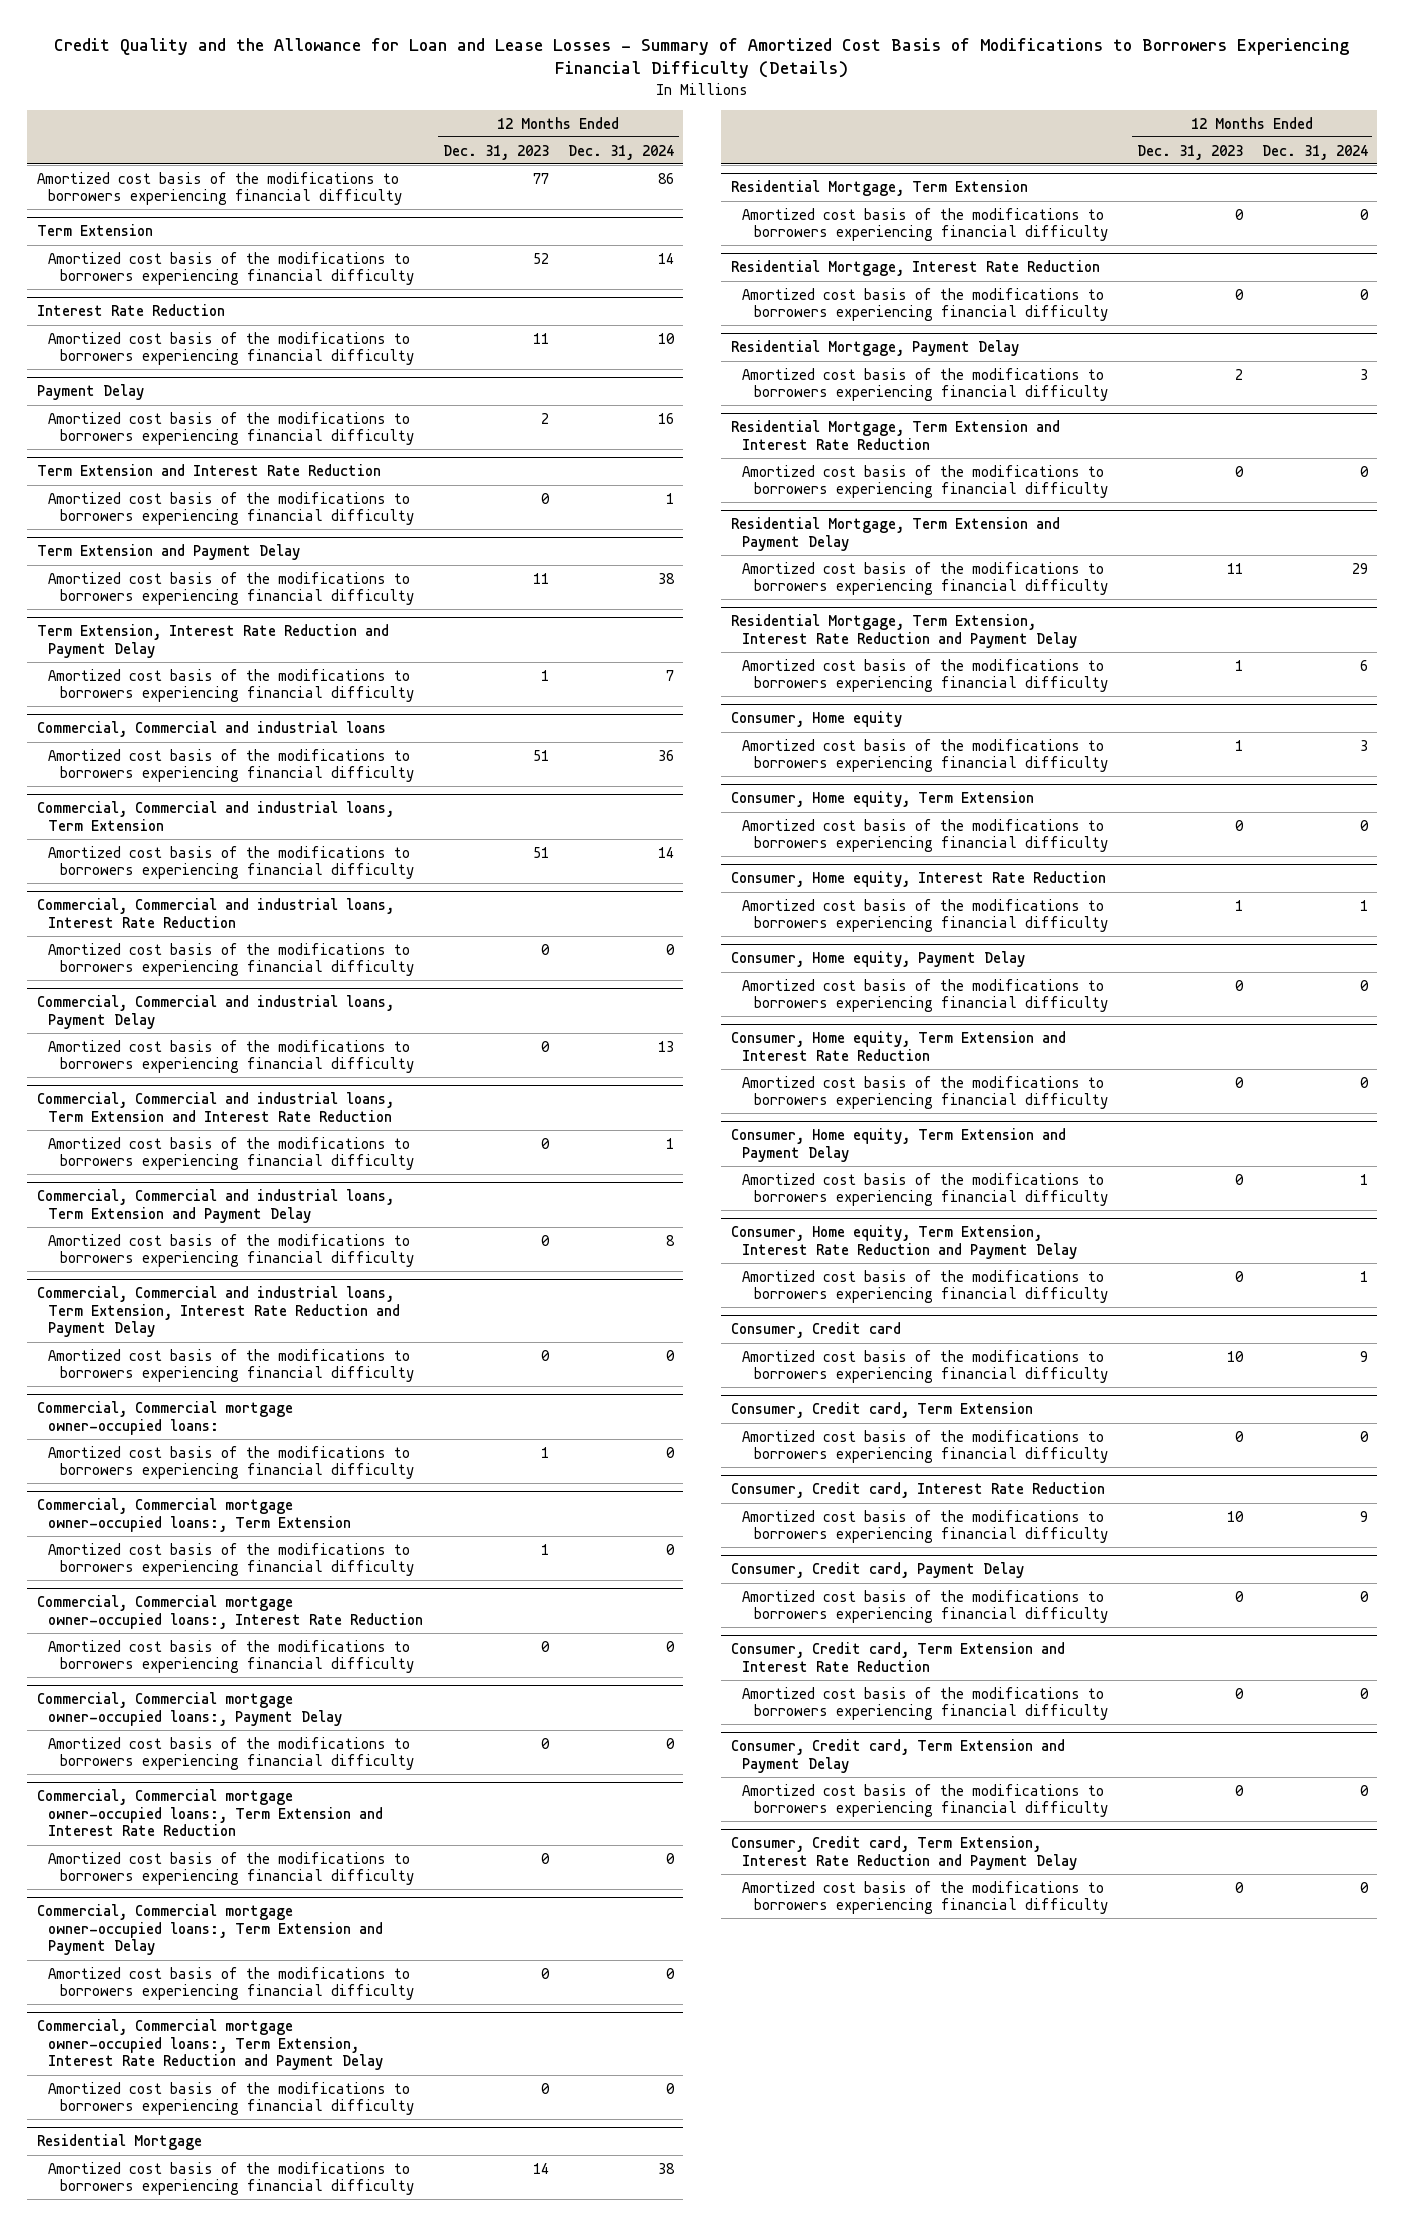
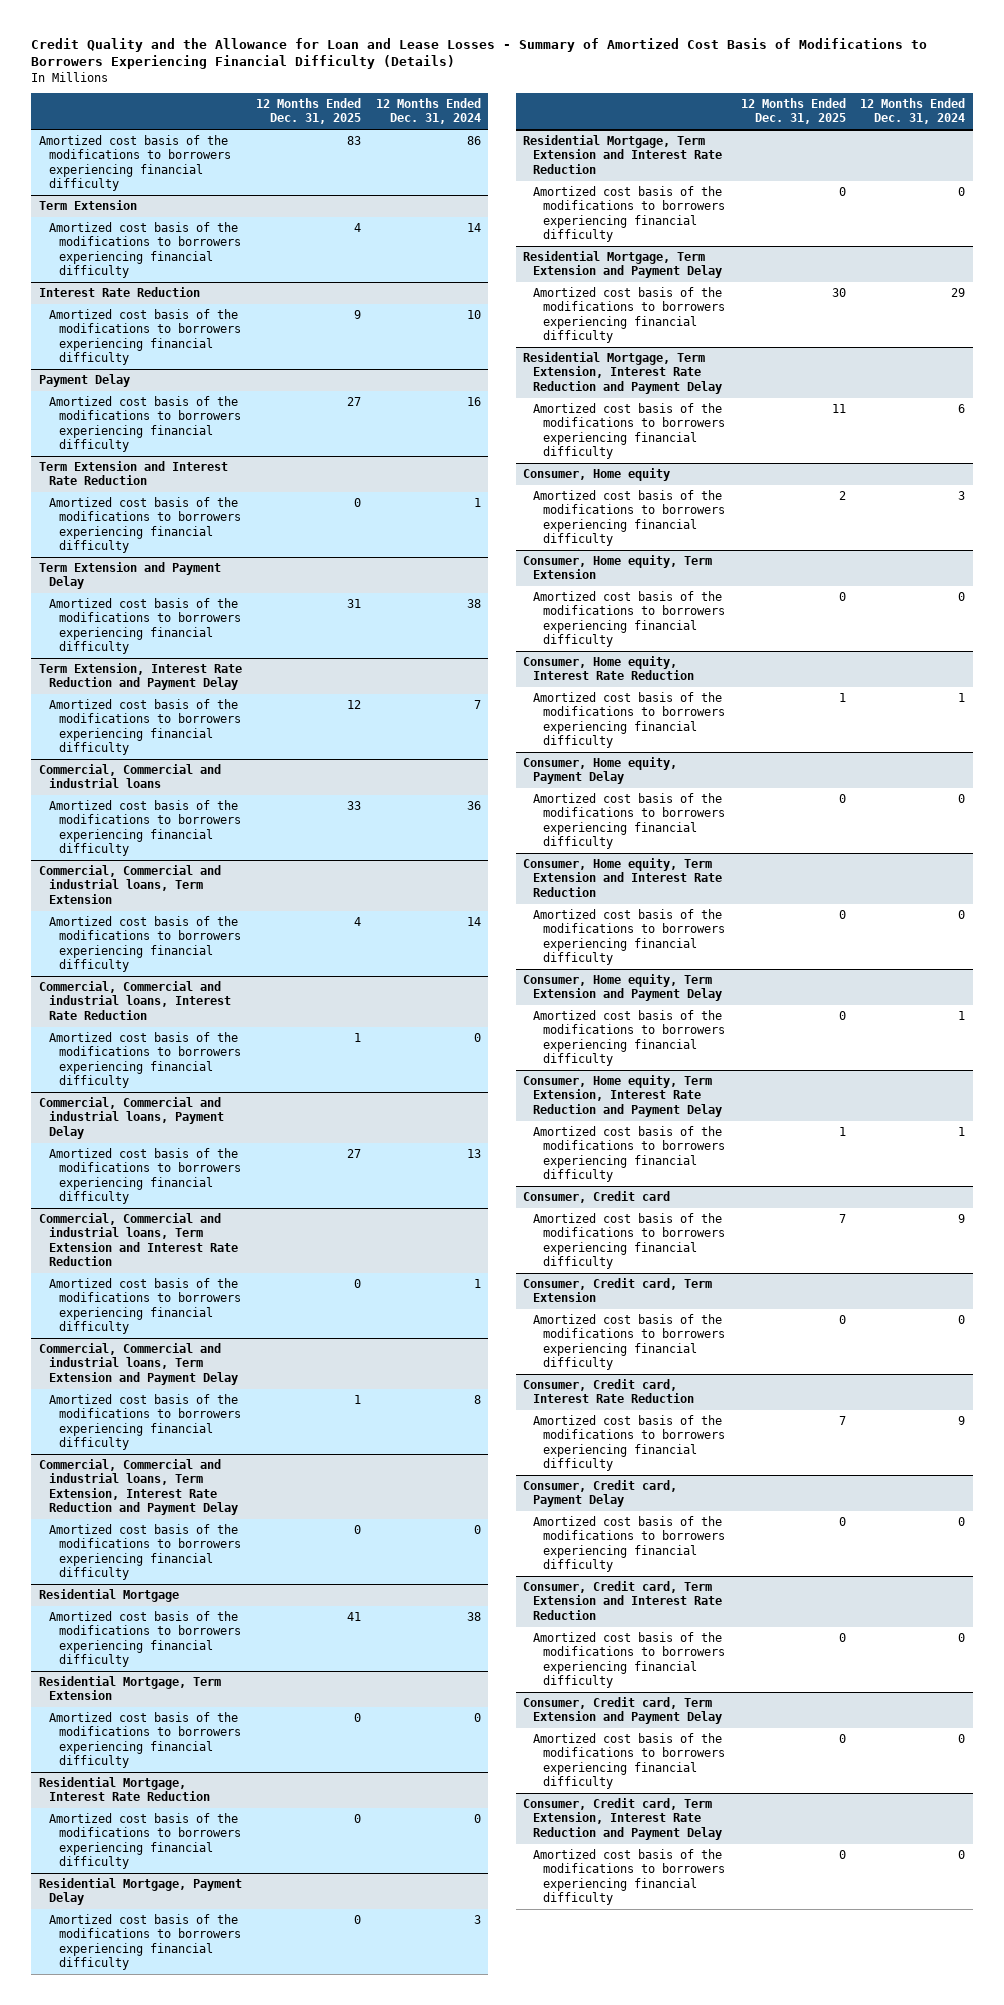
[442,144,549,160] Dec. 31, 2023 -> none
none -> [256,97,362,125] 12 Months Ended Dec. 31, 2025
[36,1401,293,1435] Commercial, Commercial mortgage owner-occupied loans: -> none
[48,1445,415,1480] Amortized cost basis of the modifications to borrowers experiencing financial difficulty -> none
[36,1498,352,1532] Commercial, Commercial mortgage owner-occupied loans:, Term Extension -> none
[48,1542,415,1577] Amortized cost basis of the modifications to borrowers experiencing financial difficulty -> none
[36,1595,424,1629] Commercial, Commercial mortgage owner-occupied loans:, Interest Rate Reduction -> none
[48,1639,415,1674] Amortized cost basis of the modifications to borrowers experiencing financial difficulty -> none
[36,1692,343,1726] Commercial, Commercial mortgage owner-occupied loans:, Payment Delay -> none
[48,1736,415,1771] Amortized cost basis of the modifications to borrowers experiencing financial difficulty -> none
[36,1789,384,1837] Commercial, Commercial mortgage owner-occupied loans:, Term Extension and Interest Rate Reduction -> none
[48,1851,415,1886] Amortized cost basis of the modifications to borrowers experiencing financial difficulty -> none
[36,1904,384,1956] Commercial, Commercial mortgage owner-occupied loans:, Term Extension and Payment Delay -> none
[48,1966,415,2001] Amortized cost basis of the modifications to borrowers experiencing financial difficulty -> none
[36,2019,384,2071] Commercial, Commercial mortgage owner-occupied loans:, Term Extension, Interest Rate Reduction and Payment Delay -> none
[48,2081,415,2116] Amortized cost basis of the modifications to borrowers experiencing financial difficulty -> none

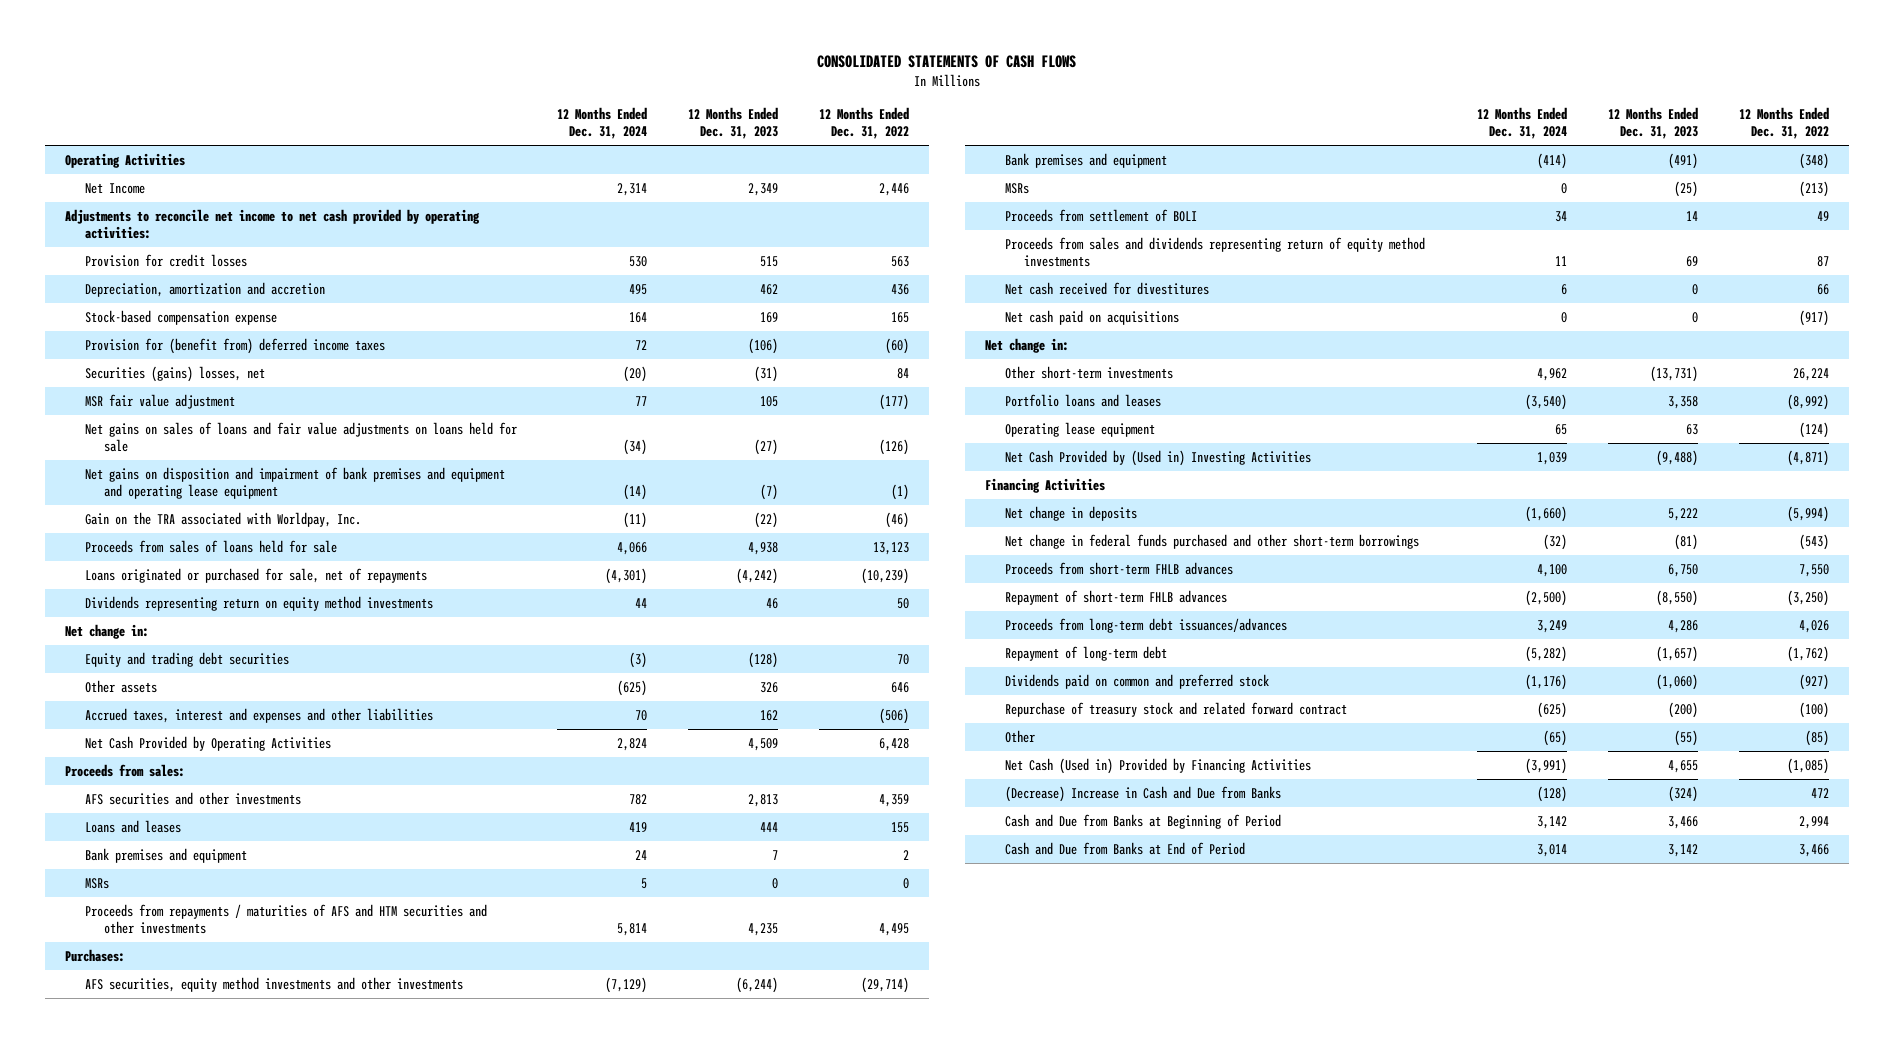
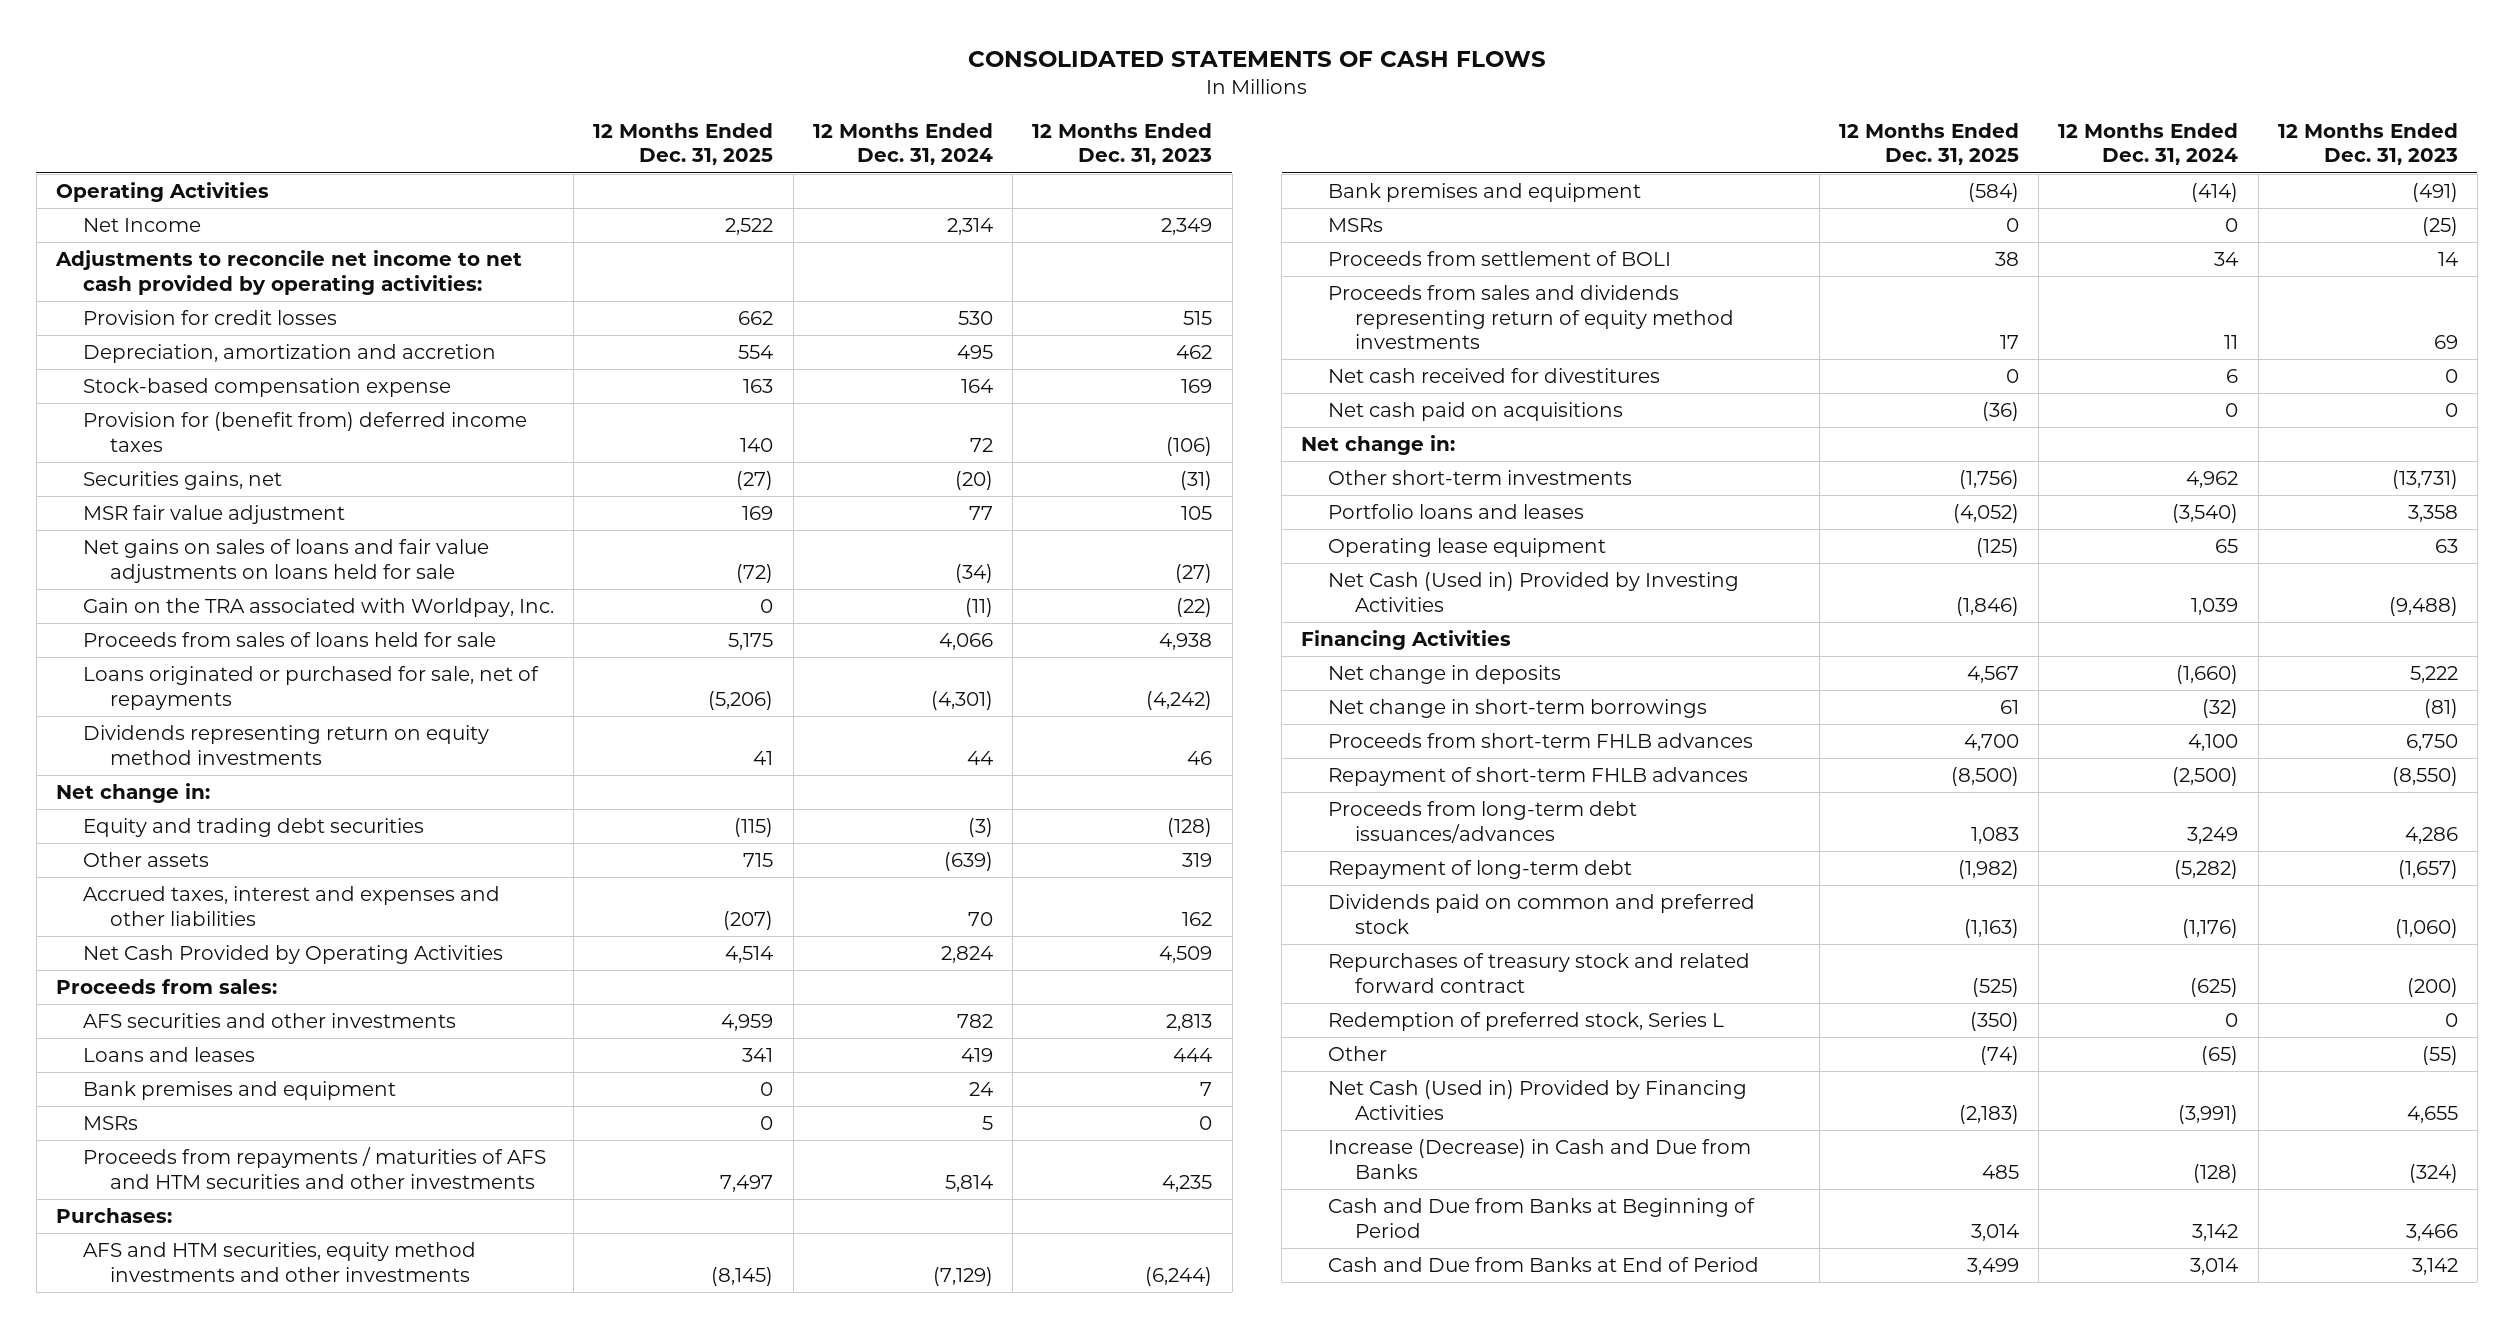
[818,107,909,140] 12 Months Ended Dec. 31, 2022 -> none
none -> [593,122,774,166] 12 Months Ended Dec. 31, 2025
[84,365,265,382] Securities (gains) losses, net -> [82,471,282,491] Securities gains, net
[84,466,505,499] Net gains on disposition and impairment of bank premises and equipment and operating lease equipment -> none
[617,679,648,696] (625) -> [943,852,993,872] (639)
[760,681,779,693] 326 -> [1182,853,1213,868] 319
[84,976,463,992] AFS securities, equity method investments and other investments -> [82,1242,476,1282] AFS and HTM securities, equity method investments and other investments
[1004,449,1311,466] Net Cash Provided by (Used in) Investing Activities -> [1328,572,1740,612] Net Cash (Used in) Provided by Investing Activities
[1004,533,1419,549] Net change in federal funds purchased and other short-term borrowings -> [1328,699,1708,719] Net change in short-term borrowings
[1004,701,1347,717] Repurchase of treasury stock and related forward contract -> [1328,953,1751,993] Repurchases of treasury stock and related forward contract
none -> [1328,1012,1725,1032] Redemption of preferred stock, Series L
[1004,785,1281,802] (Decrease) Increase in Cash and Due from Banks -> [1328,1139,1752,1179] Increase (Decrease) in Cash and Due from Banks

